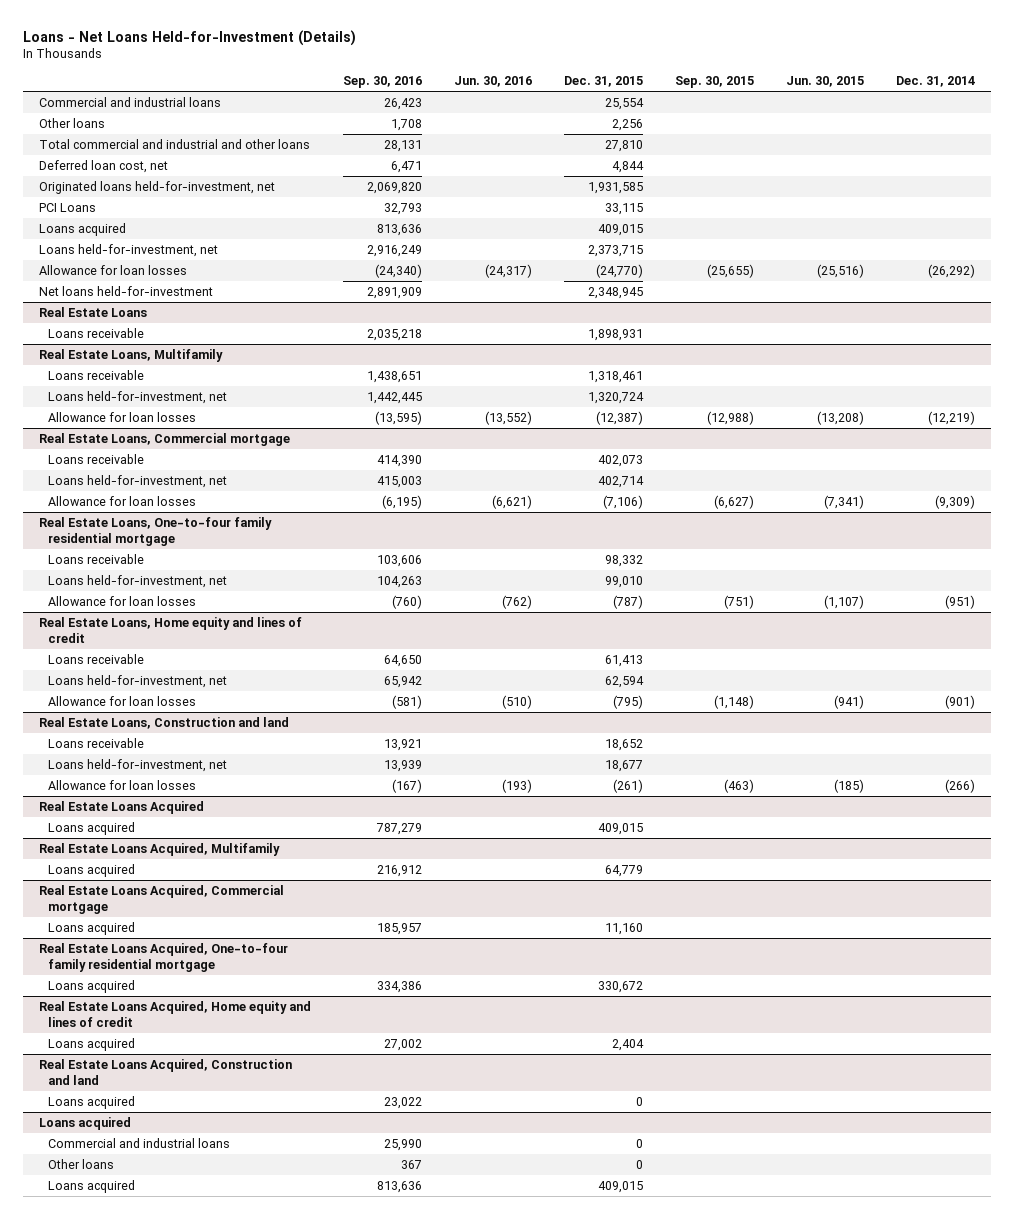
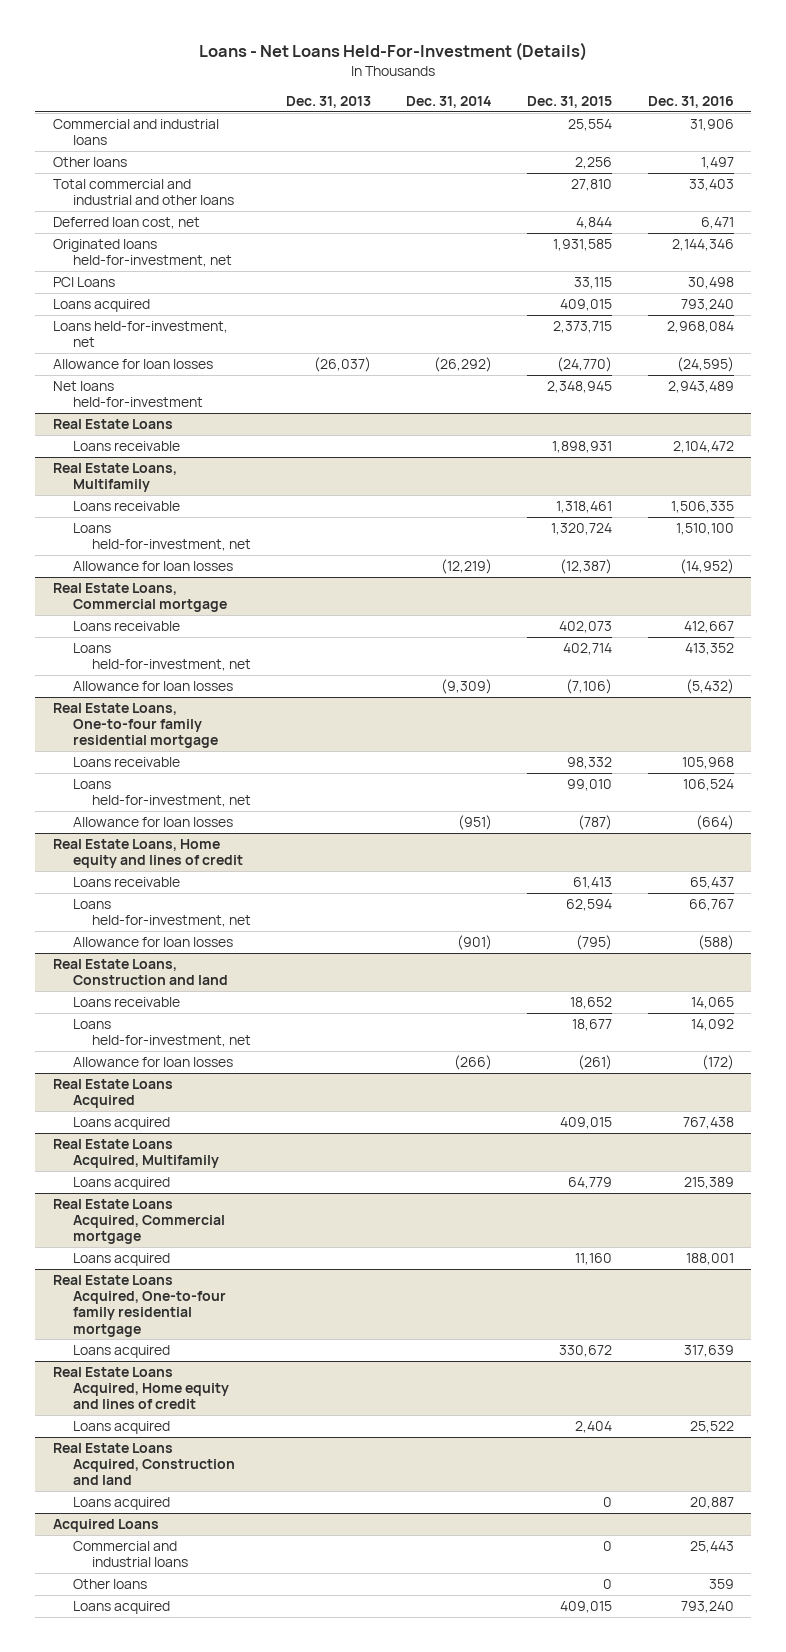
[22,29,356,46] Loans - Net Loans Held-for-Investment (Details) -> [199,42,588,62] Loans - Net Loans Held-For-Investment (Details)
[342,76,422,89] Sep. 30, 2016 -> none
[453,76,532,88] Jun. 30, 2016 -> none
[674,76,754,89] Sep. 30, 2015 -> none
[785,76,864,88] Jun. 30, 2015 -> none
none -> [286,96,372,109] Dec. 31, 2013
none -> [647,96,734,109] Dec. 31, 2016
[38,1116,131,1130] Loans acquired -> [52,1518,159,1532] Acquired Loans

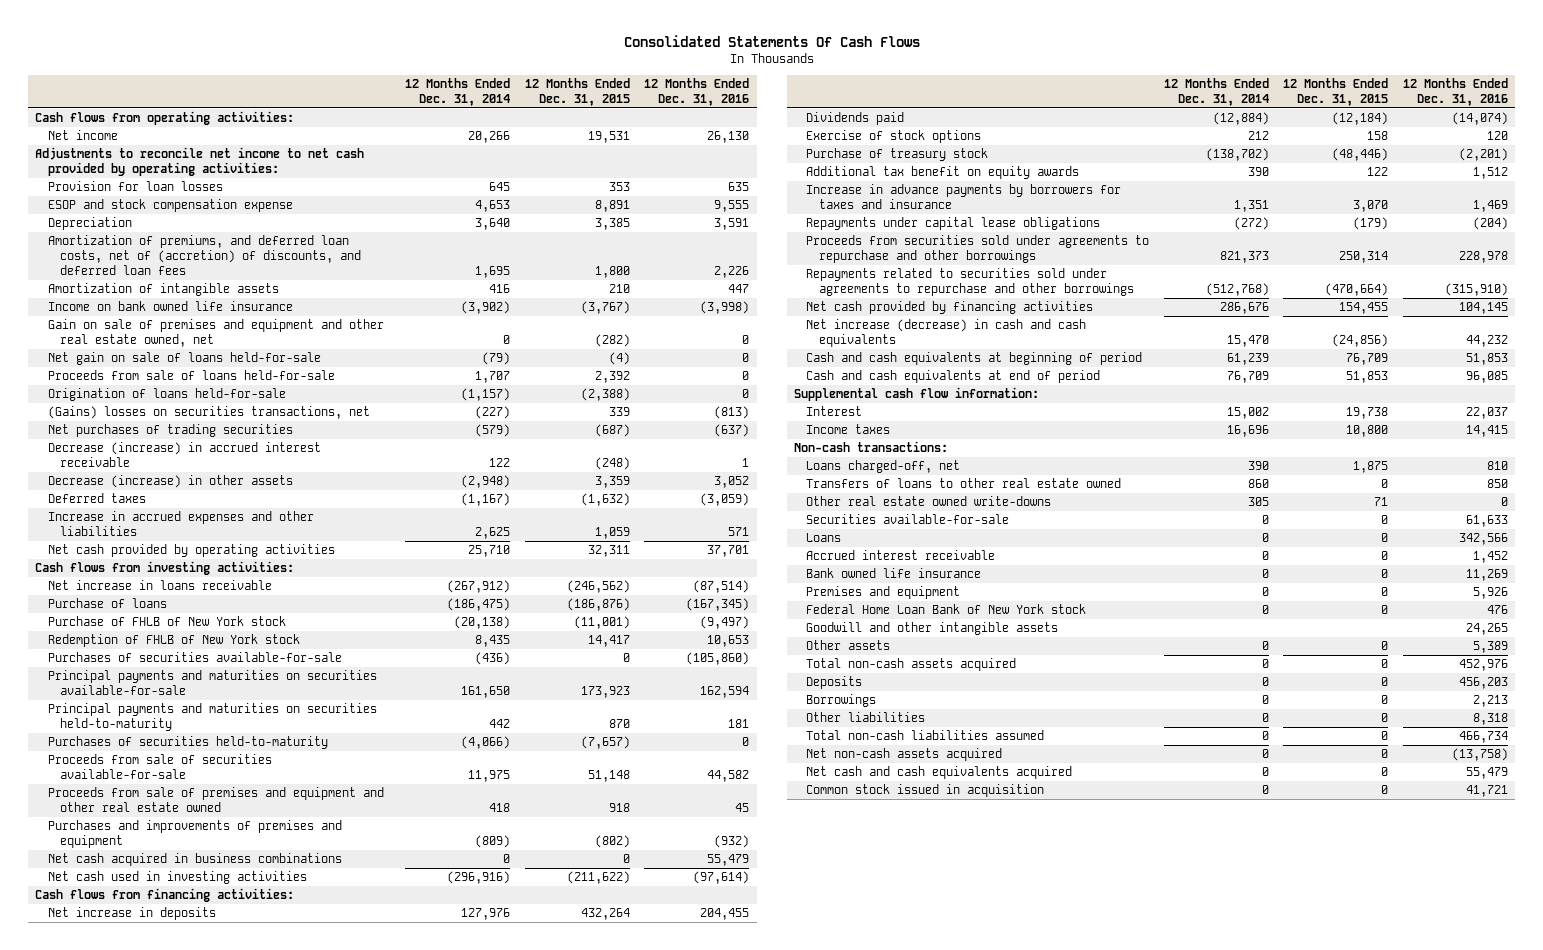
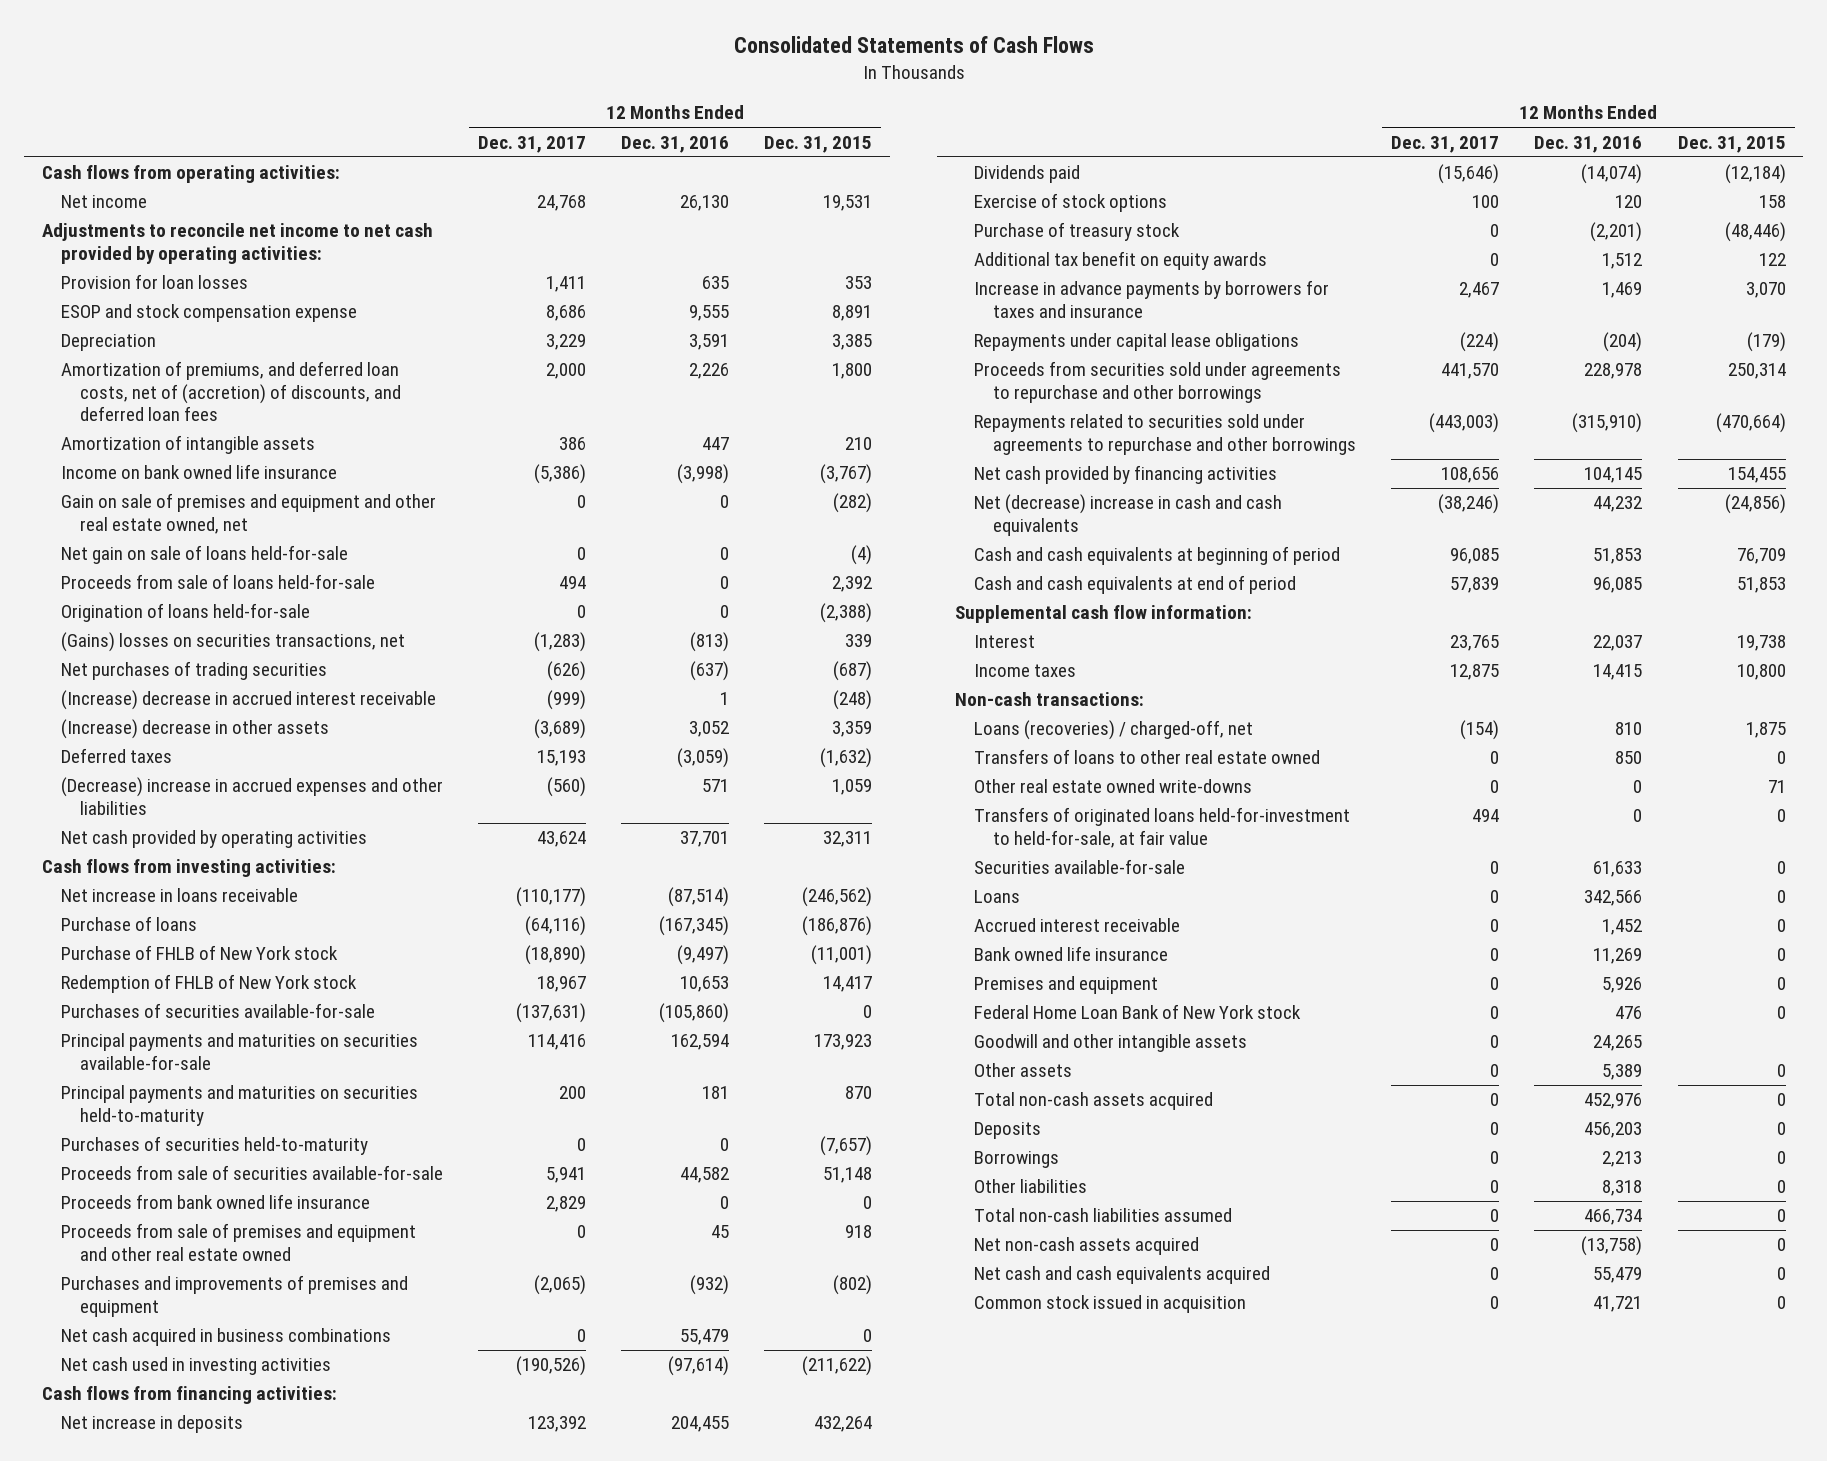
[623,34,920,47] Consolidated Statements Of Cash Flows -> [733,36,1094,54] Consolidated Statements of Cash Flows
[405,77,511,107] 12 Months Ended Dec. 31, 2014 -> none
none -> [477,135,586,153] Dec. 31, 2017
[47,442,321,468] Decrease (increase) in accrued interest receivable -> [60,690,436,711] (Increase) decrease in accrued interest receivable
[47,475,293,489] Decrease (increase) in other assets -> [60,719,329,740] (Increase) decrease in other assets
[47,511,314,537] Increase in accrued expenses and other liabilities -> [60,777,443,815] (Decrease) increase in accrued expenses and other liabilities
none -> [60,1194,370,1210] Proceeds from bank owned life insurance
[806,319,1087,348] Net increase (decrease) in cash and cash equivalents -> [973,494,1282,536] Net (decrease) increase in cash and cash equivalents
[806,460,961,474] Loans charged-off, net -> [973,720,1253,741] Loans (recoveries) / charged-off, net
none -> [973,807,1350,848] Transfers of originated loans held-for-investment to held-for-sale, at fair value

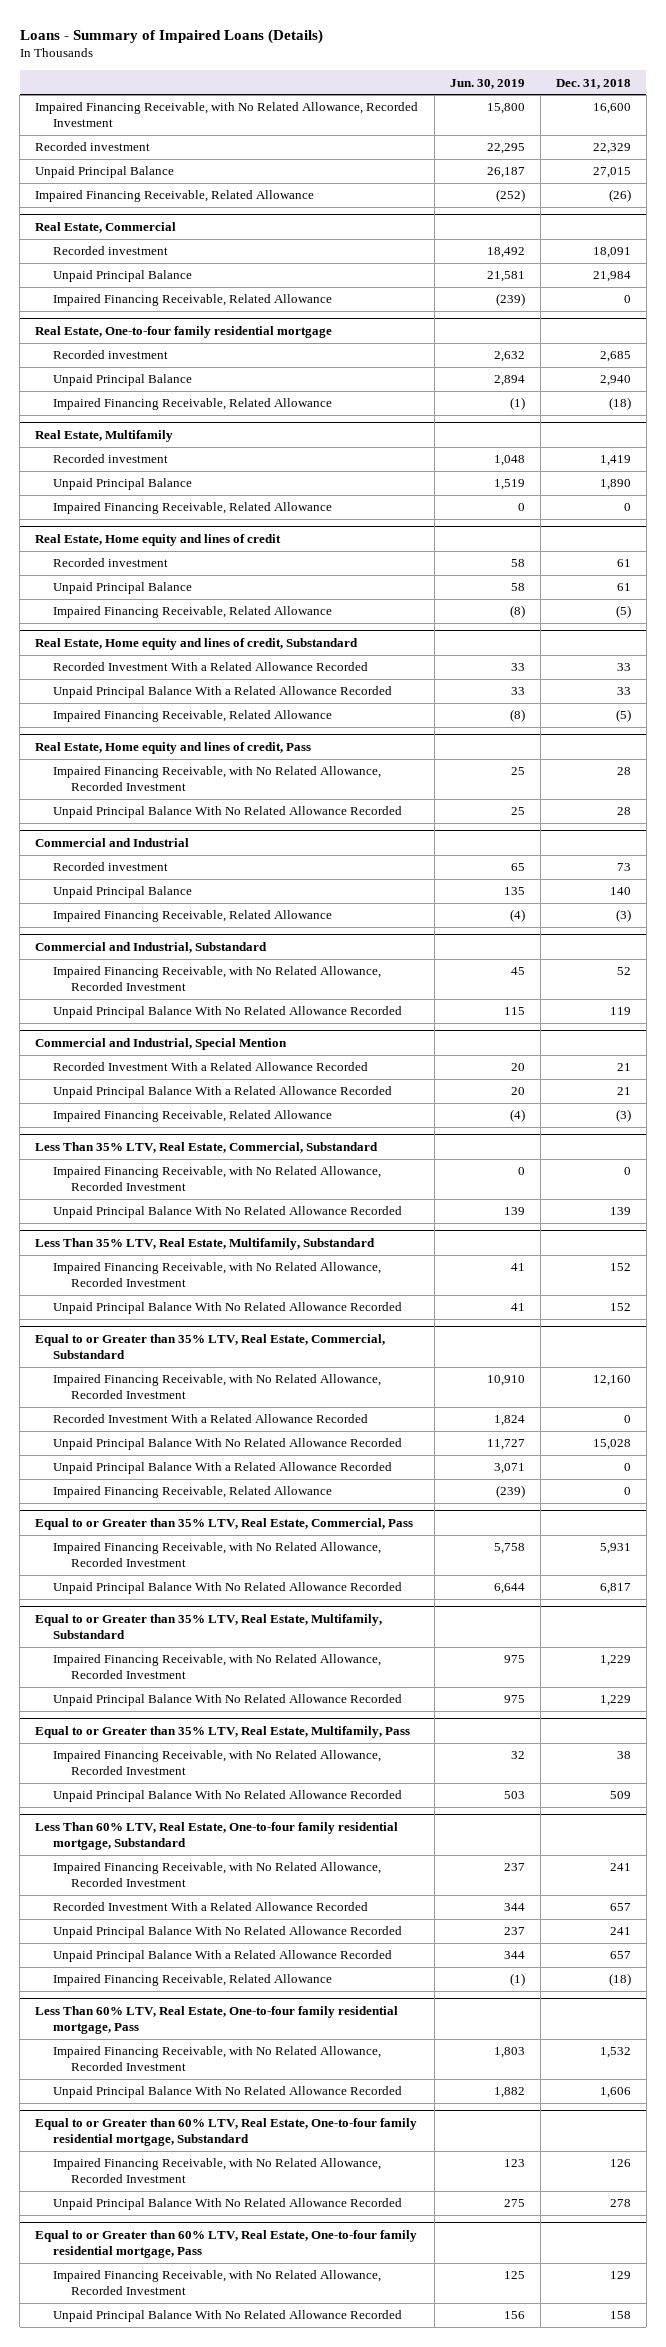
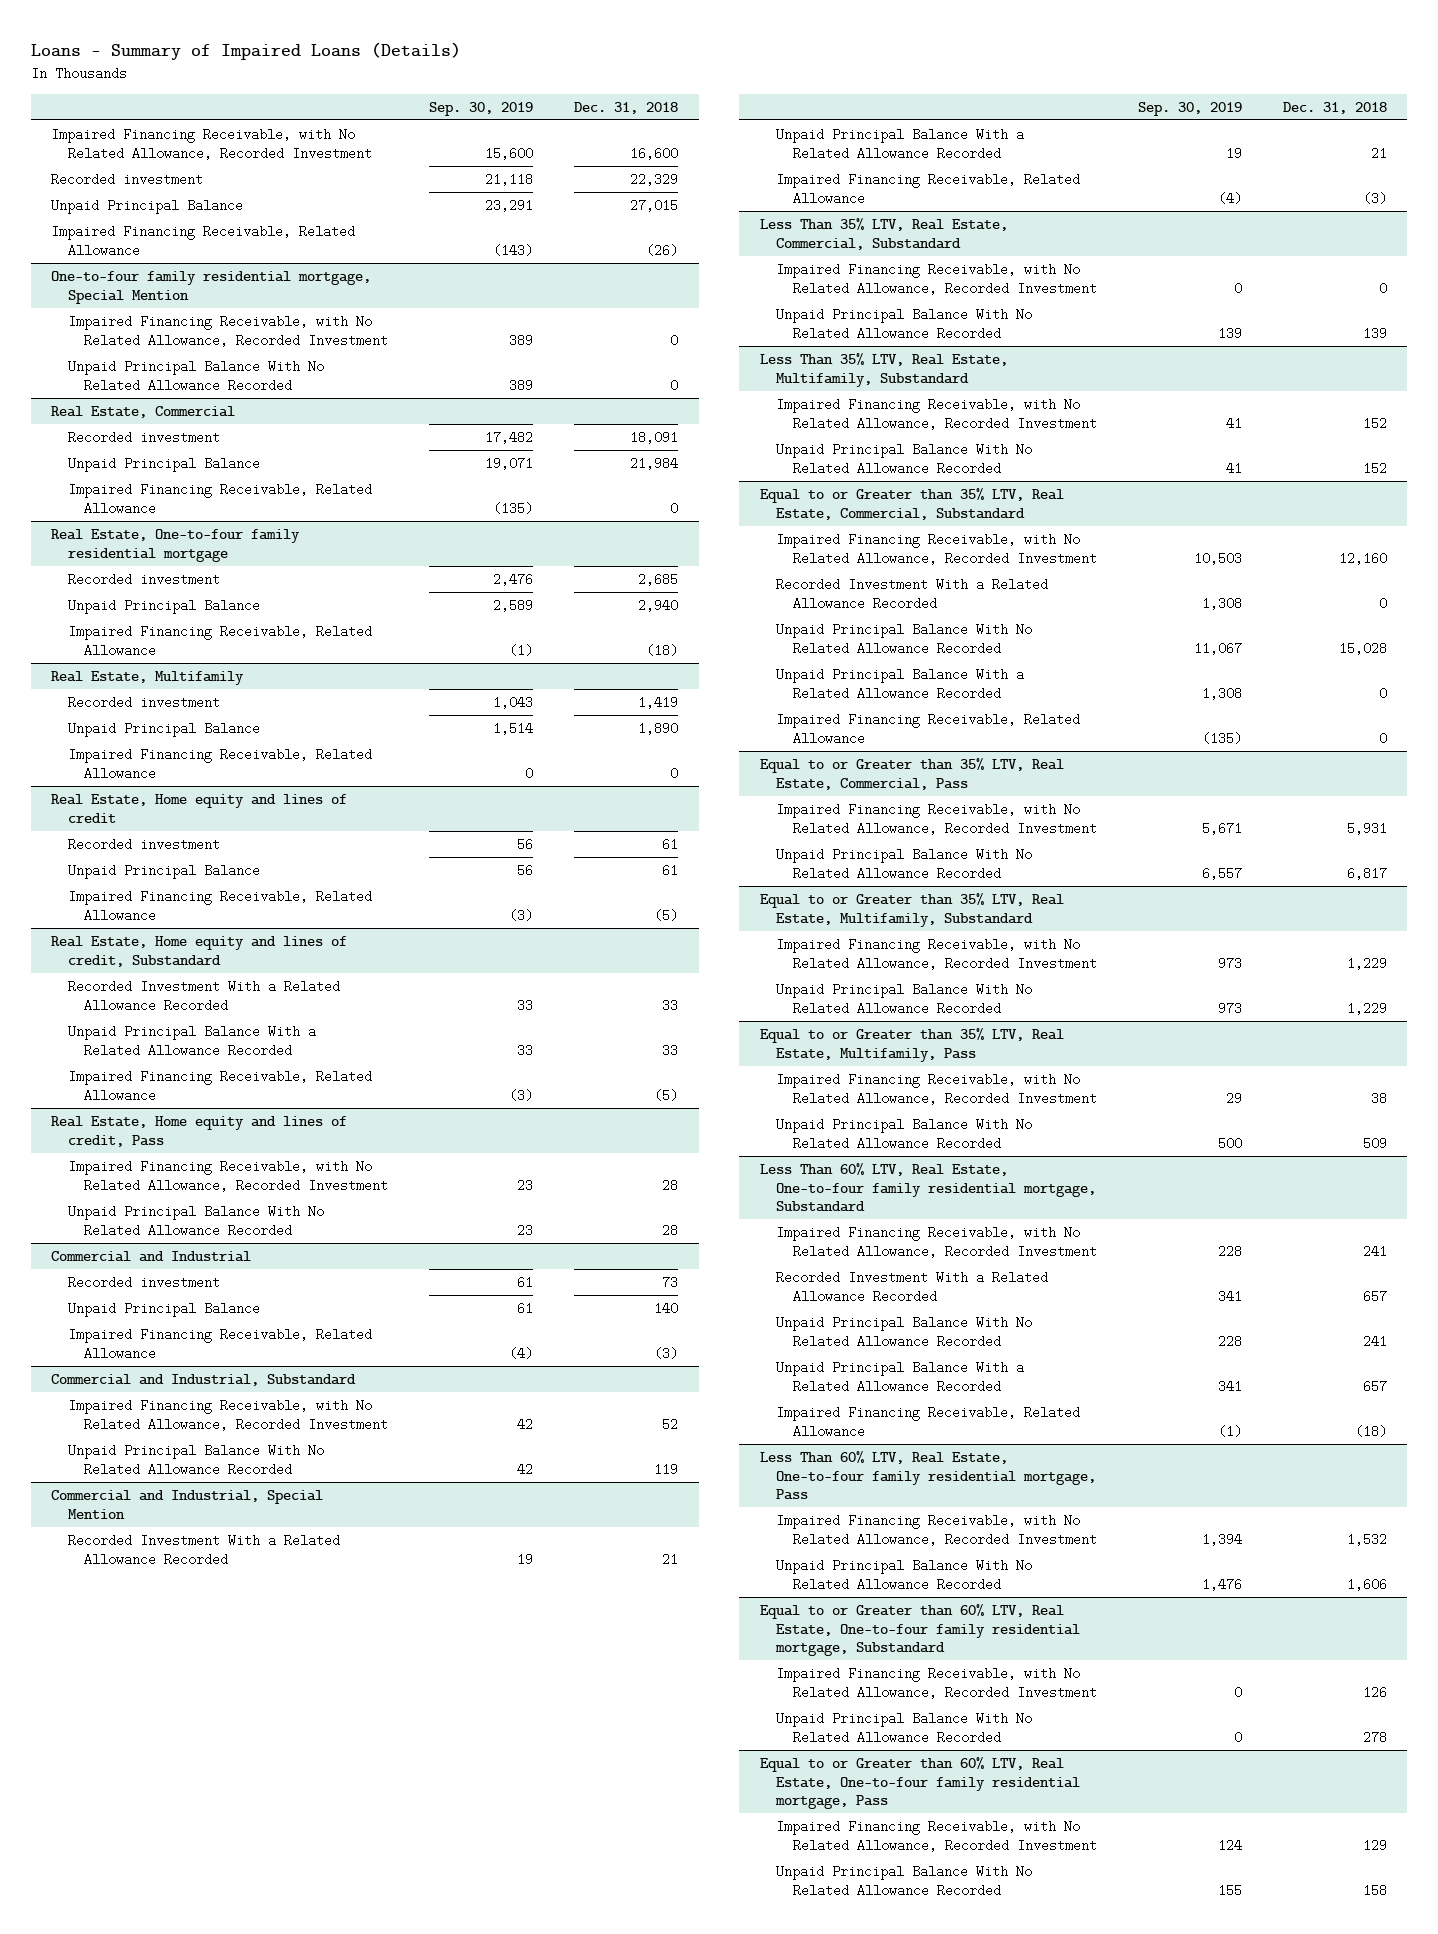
[449,78,525,89] Jun. 30, 2019 -> none
none -> [429,101,534,116] Sep. 30, 2019
none -> [51,270,372,304] One-to-four family residential mortgage, Special Mention
none -> [67,314,389,347] Impaired Financing Receivable, with No Related Allowance, Recorded Investment
none -> [67,359,324,392] Unpaid Principal Balance With No Related Allowance Recorded

